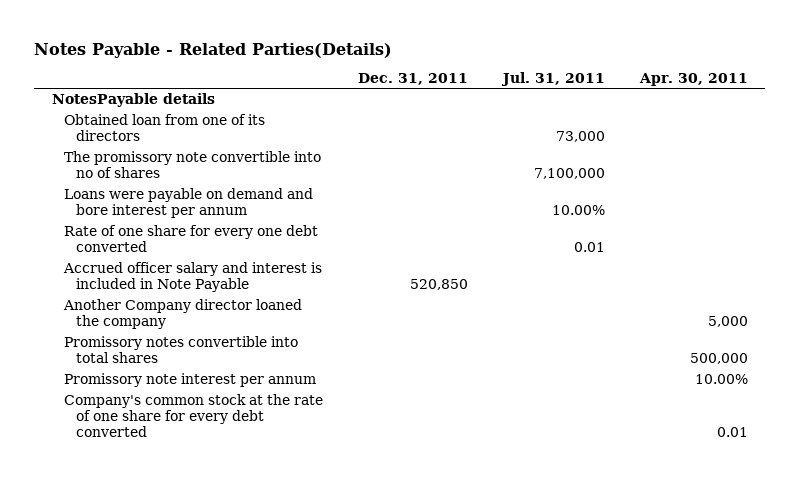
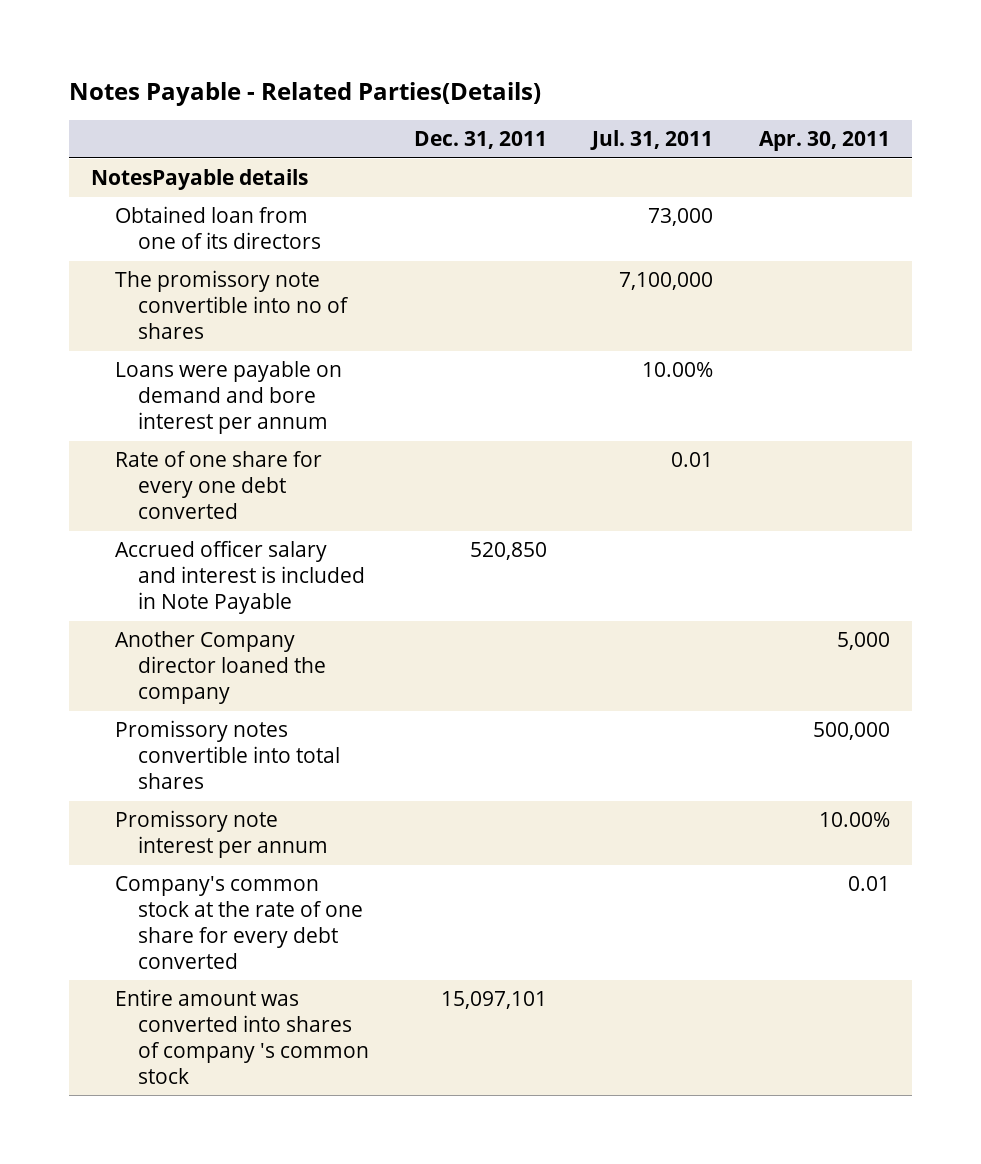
none -> [114,989,369,1084] Entire amount was converted into shares of company 's common stock

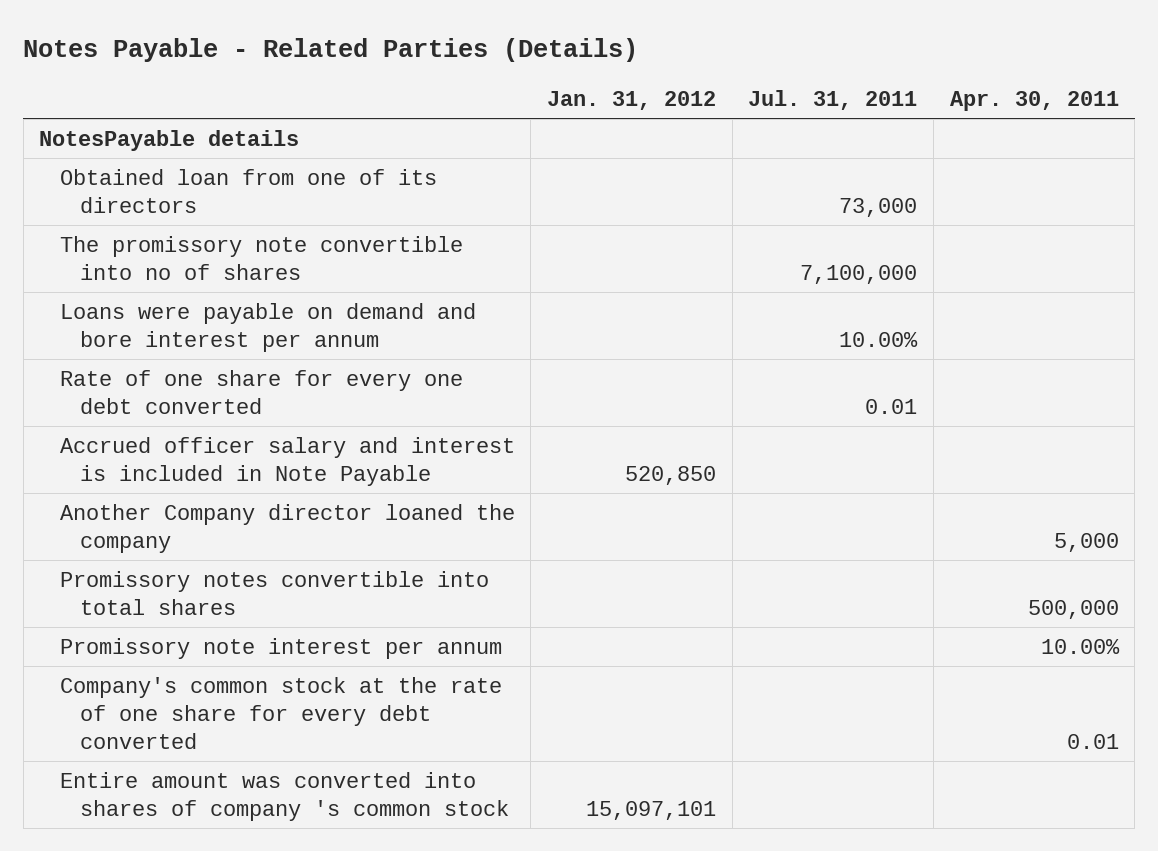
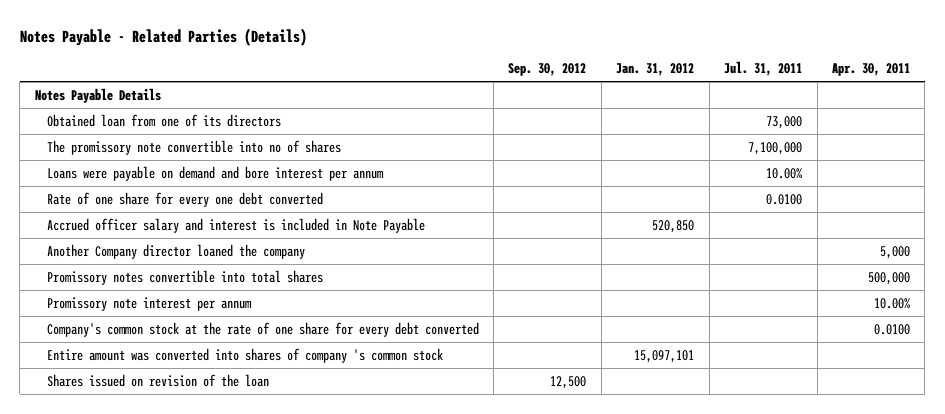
none -> [508,63,587,77] Sep. 30, 2012
[39,129,300,151] NotesPayable details -> [34,87,161,103] Notes Payable Details
[865,398,918,414] 0.01 -> [766,193,803,205] 0.0100
[1066,733,1119,749] 0.01 -> [874,323,911,335] 0.0100
none -> [46,373,269,387] Shares issued on revision of the loan

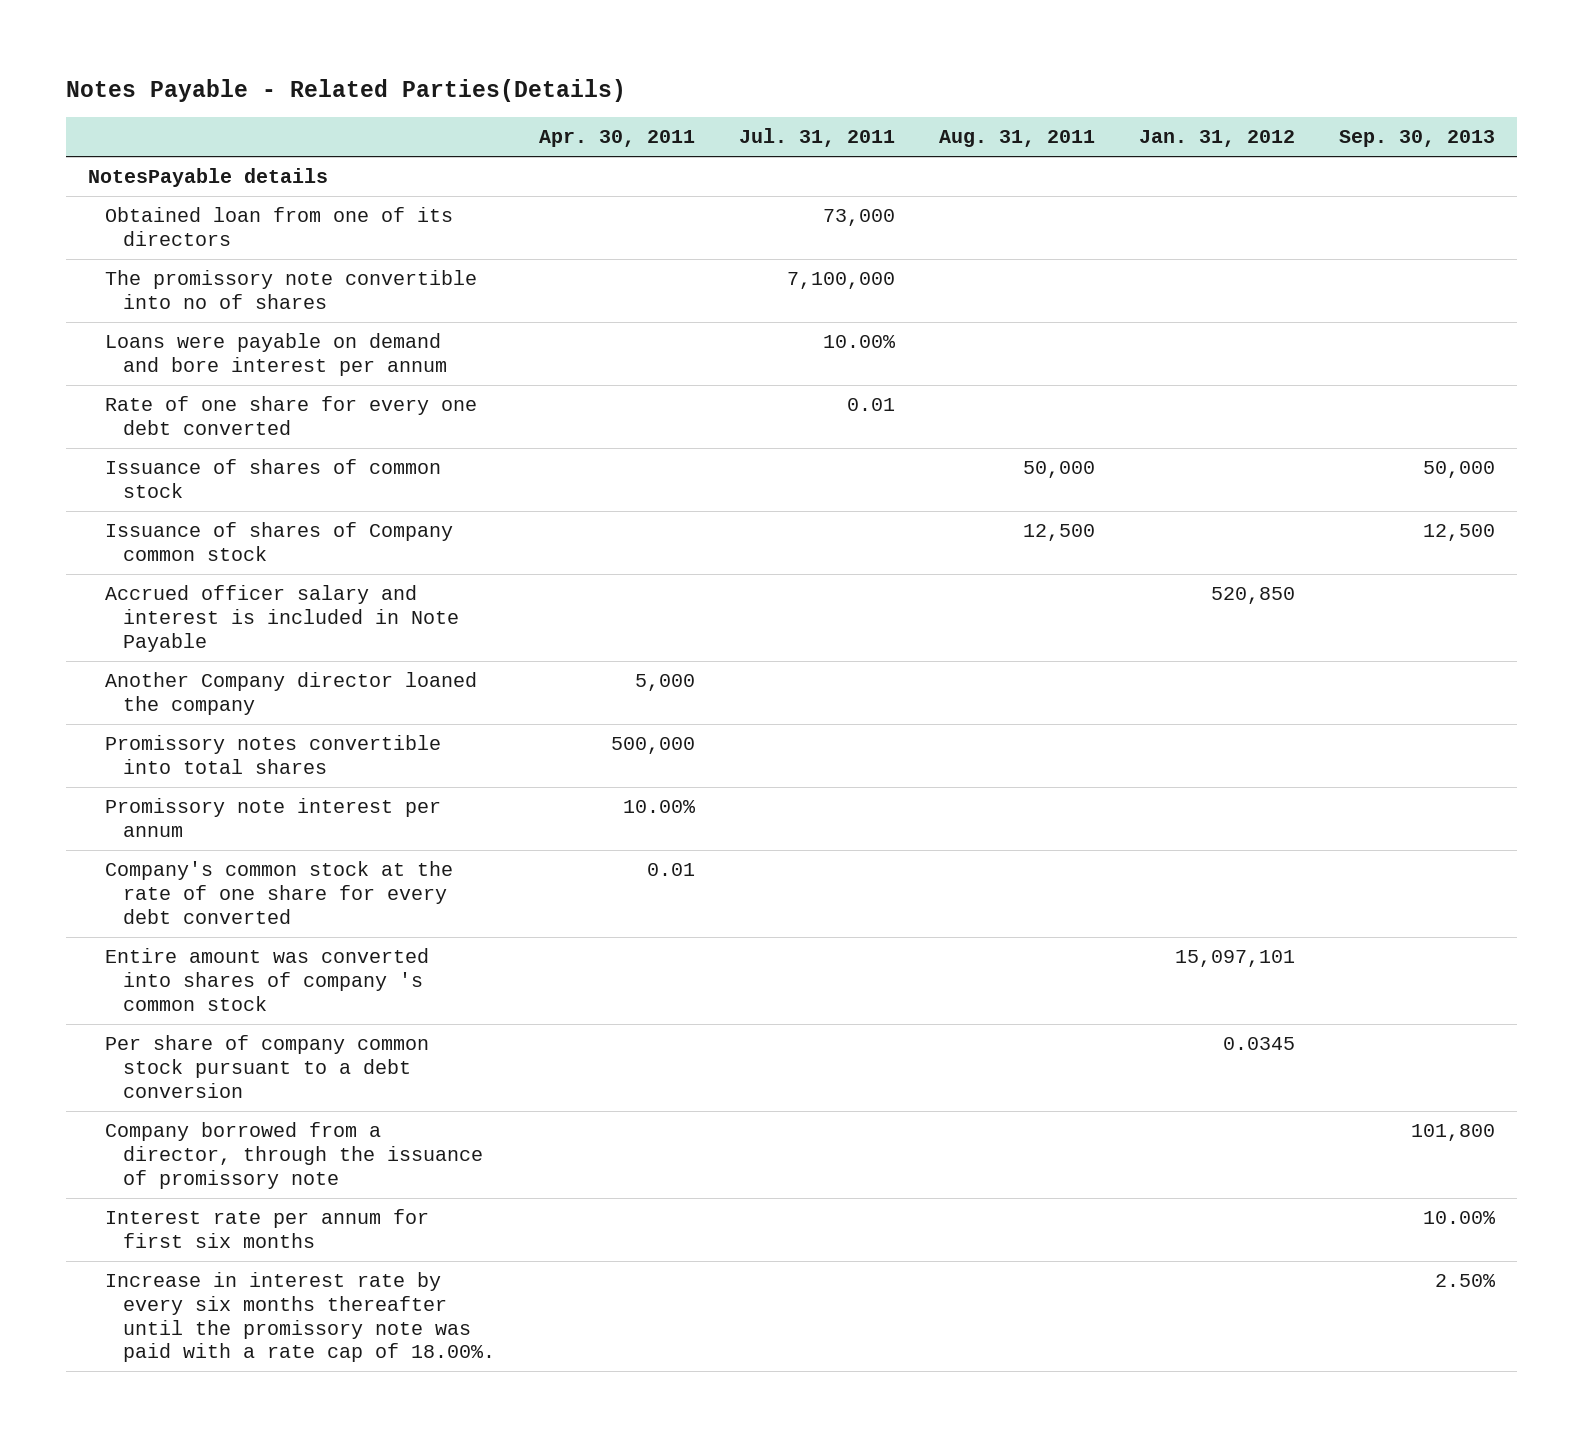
[19,27,307,46] Notes Payable - Related Parties (Details) -> [66,78,627,102] Notes Payable - Related Parties(Details)
[508,63,587,77] Sep. 30, 2012 -> none
none -> [939,130,1096,148] Aug. 31, 2011
none -> [1339,130,1496,148] Sep. 30, 2013
[34,87,161,103] Notes Payable Details -> [88,168,329,188] NotesPayable details
[766,193,803,205] 0.0100 -> [847,398,896,412] 0.01
none -> [105,459,442,498] Issuance of shares of common stock
none -> [105,522,454,561] Issuance of shares of Company common stock
[874,323,911,335] 0.0100 -> [646,863,695,877] 0.01
[46,373,269,387] Shares issued on revision of the loan -> none
none -> [105,1035,430,1098] Per share of company common stock pursuant to a debt conversion
none -> [105,1122,483,1189] Company borrowed from a director, through the issuance of promissory note
none -> [105,1209,430,1248] Interest rate per annum for first six months
none -> [105,1272,495,1363] Increase in interest rate by every six months thereafter until the promissory note was paid with a rate cap of 18.00%.

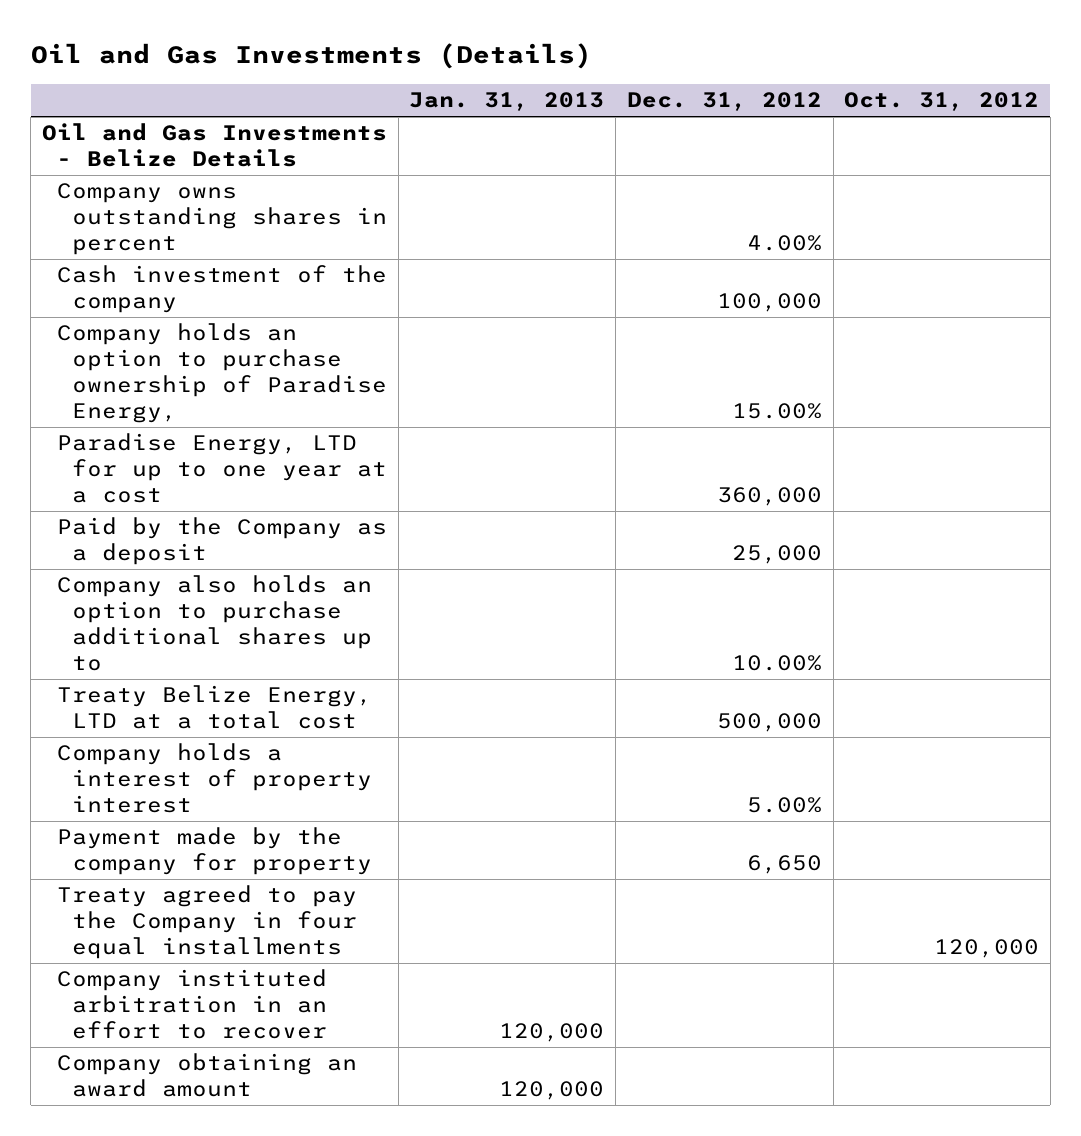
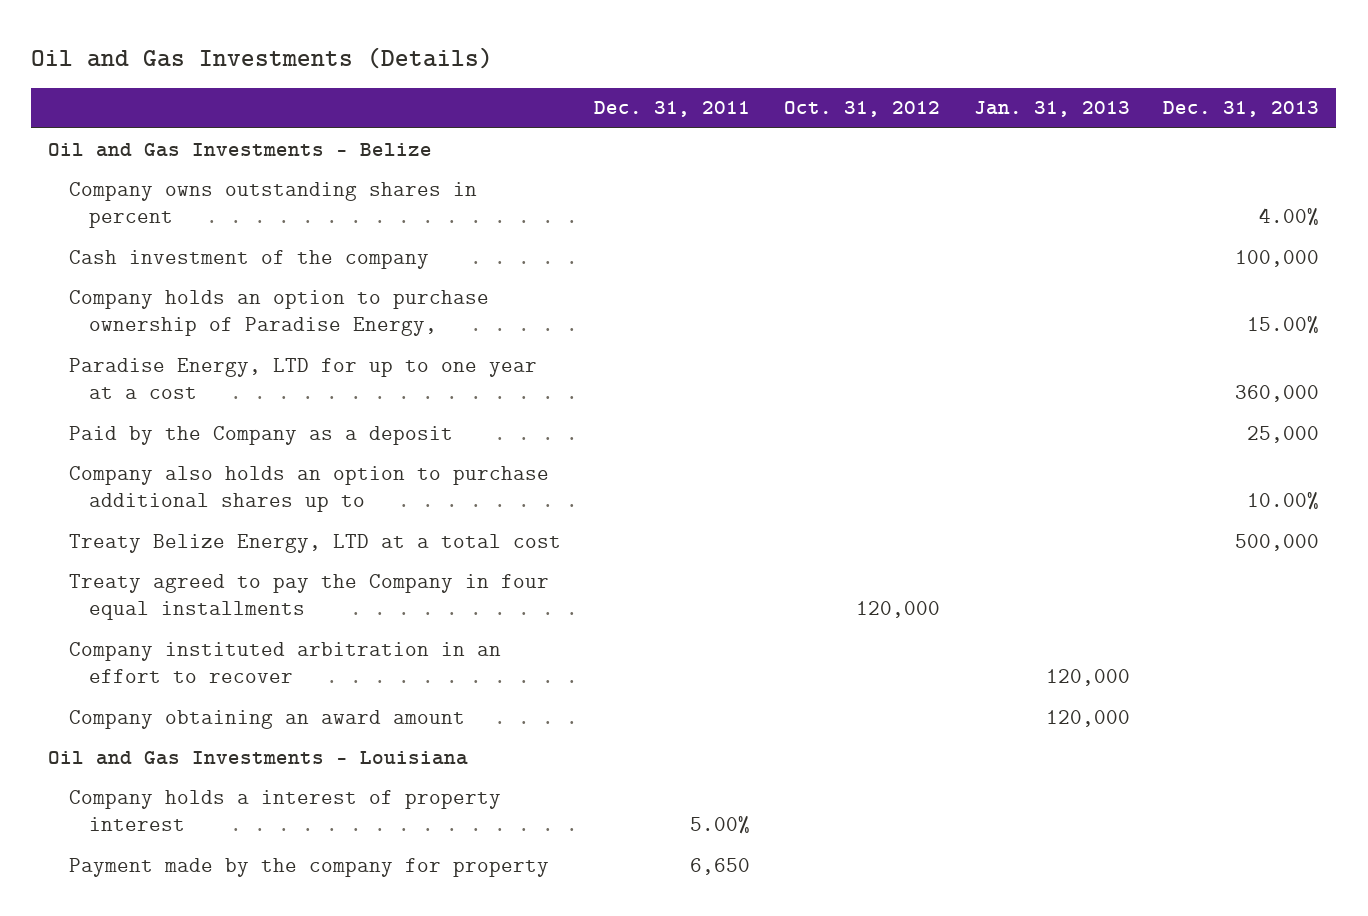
[626,92,822,112] Dec. 31, 2012 -> none
none -> [594,101,751,118] Dec. 31, 2011
none -> [1163,101,1320,118] Dec. 31, 2013
[41,123,387,168] Oil and Gas Investments - Belize Details -> [48,142,433,157] Oil and Gas Investments - Belize
none -> [48,750,469,765] Oil and Gas Investments - Louisiana
[56,743,372,814] Company holds a interest of property interest -> [68,789,501,832] Company holds a interest of property interest
[56,827,372,876] Payment made by the company for property -> [68,857,549,877] Payment made by the company for property

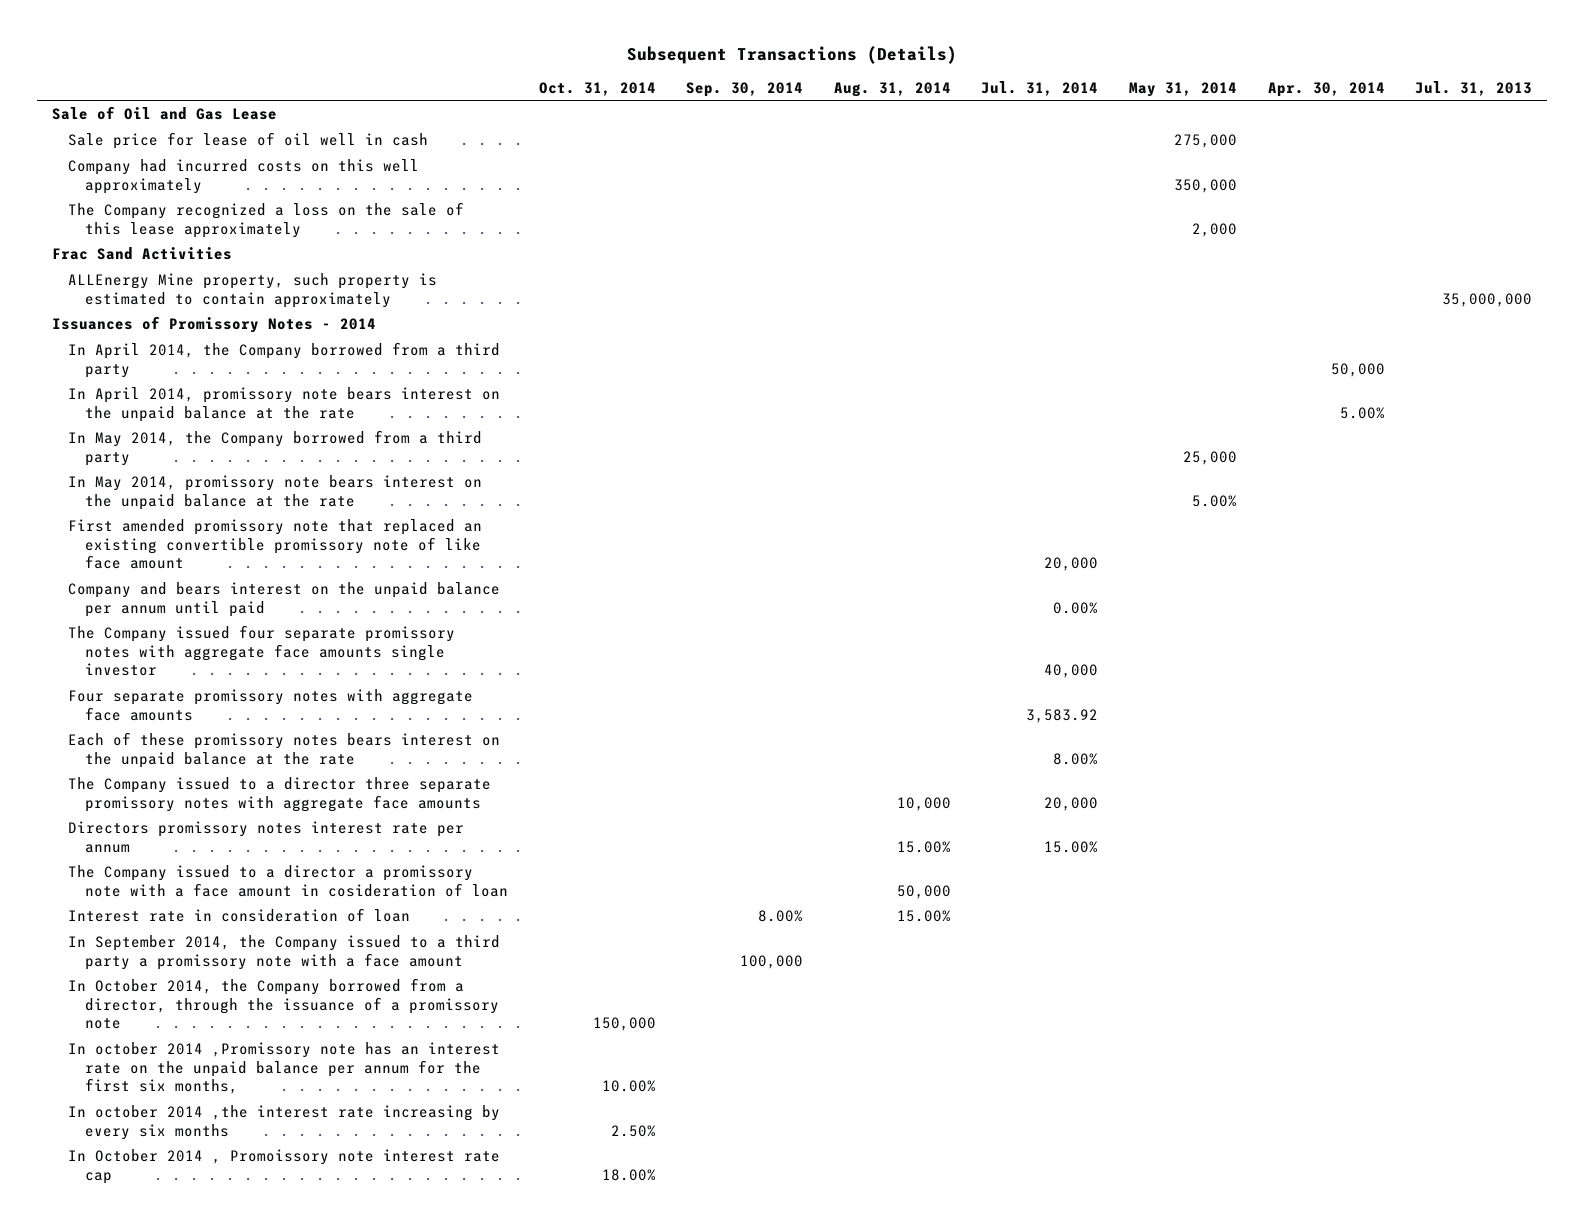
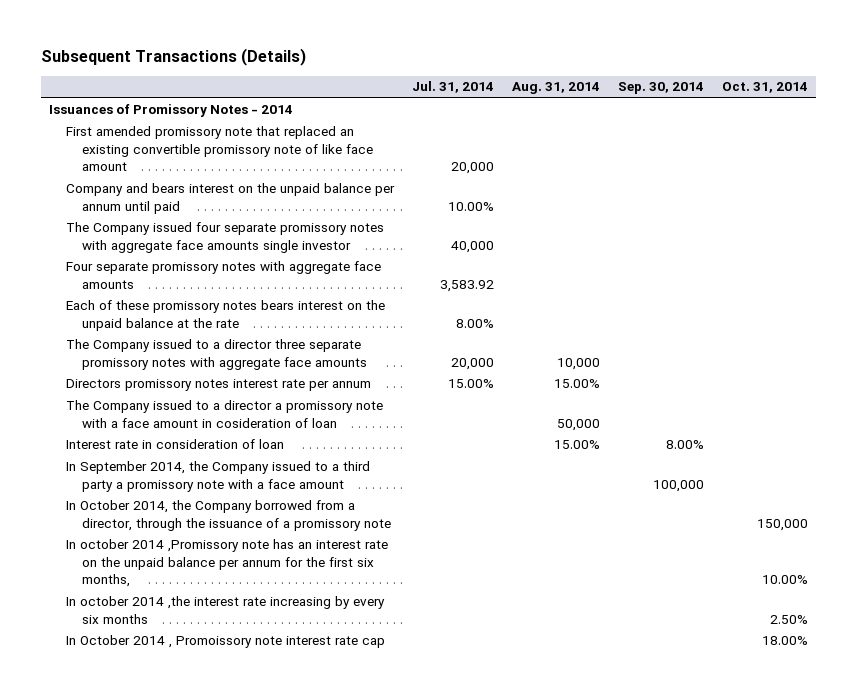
[1128,81,1237,97] May 31, 2014 -> none
[1267,81,1385,97] Apr. 30, 2014 -> none
[1415,80,1533,96] Jul. 31, 2013 -> none
[51,106,277,121] Sale of Oil and Gas Lease -> none
[68,132,429,150] Sale price for lease of oil well in cash -> none
[68,159,420,194] Company had incurred costs on this well approximately -> none
[68,202,465,238] The Company recognized a loss on the sale of this lease approximately -> none
[51,247,232,261] Frac Sand Activities -> none
[68,273,438,308] ALLEnergy Mine property, such property is estimated to contain approximately -> none
[68,342,501,378] In April 2014, the Company borrowed from a third party -> none
[68,387,501,422] In April 2014, promissory note bears interest on the unpaid balance at the rate -> none
[68,430,483,466] In May 2014, the Company borrowed from a third party -> none
[68,475,483,510] In May 2014, promissory note bears interest on the unpaid balance at the rate -> none
[1053,601,1099,614] 0.00% -> [447,201,494,211] 10.00%

